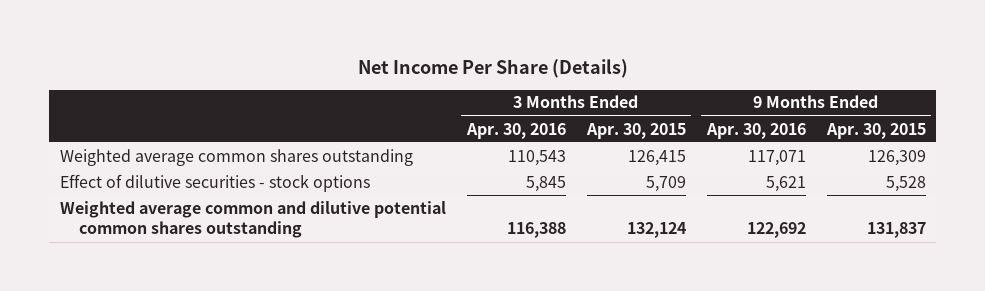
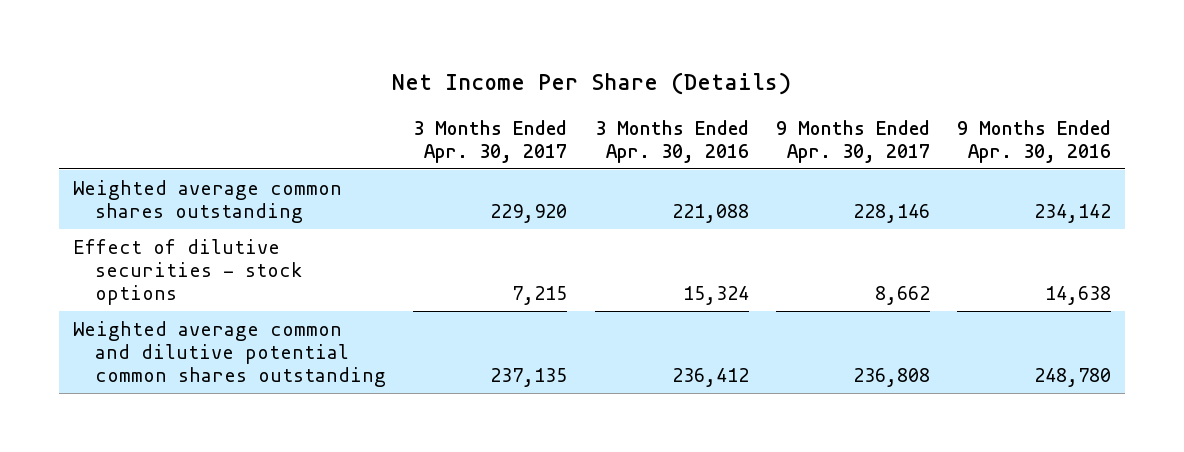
[585,122,686,139] Apr. 30, 2015 -> none
[825,122,926,139] Apr. 30, 2015 -> none
none -> [413,119,568,164] 3 Months Ended Apr. 30, 2017
none -> [776,119,931,164] 9 Months Ended Apr. 30, 2017
[507,149,566,166] 110,543 -> [671,203,749,223] 221,088
[747,149,806,166] 117,071 -> [1034,203,1112,223] 234,142
[525,175,566,192] 5,845 -> [682,286,749,306] 15,324
[765,175,806,192] 5,621 -> [1045,286,1112,306] 14,638
[506,222,566,239] 116,388 -> [671,368,749,388] 236,412
[746,222,806,239] 122,692 -> [1034,368,1112,388] 248,780

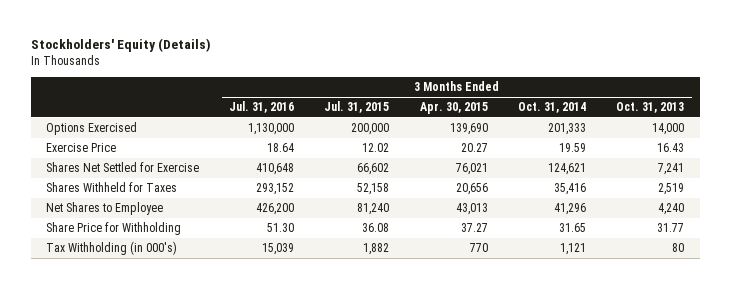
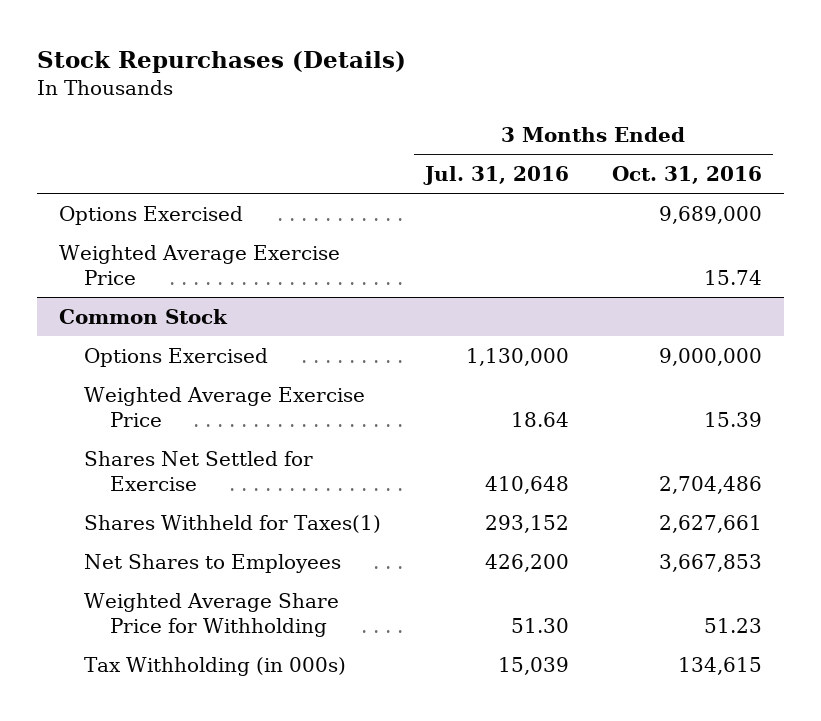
[30,38,211,53] Stockholders' Equity (Details) -> [37,51,407,74] Stock Repurchases (Details)
[324,101,390,114] Jul. 31, 2015 -> none
[419,102,488,115] Apr. 30, 2015 -> none
[518,102,587,114] Oct. 31, 2014 -> none
[616,102,685,114] Oct. 31, 2013 -> none
none -> [611,165,762,184] Oct. 31, 2016
none -> [59,205,244,225] Options Exercised
none -> [59,244,341,285] Weighted Average Exercise Price
none -> [59,308,229,324] Common Stock
[45,143,116,153] Exercise Price -> [84,386,366,427] Weighted Average Exercise Price
[45,182,177,193] Shares Withheld for Taxes -> [84,514,382,533] Shares Withheld for Taxes(1)
[45,202,163,216] Net Shares to Employee -> [84,553,342,573] Net Shares to Employees
[45,222,181,236] Share Price for Withholding -> [84,592,340,637] Weighted Average Share Price for Withholding
[45,241,177,256] Tax Withholding (in 000's) -> [84,656,347,676] Tax Withholding (in 000s)

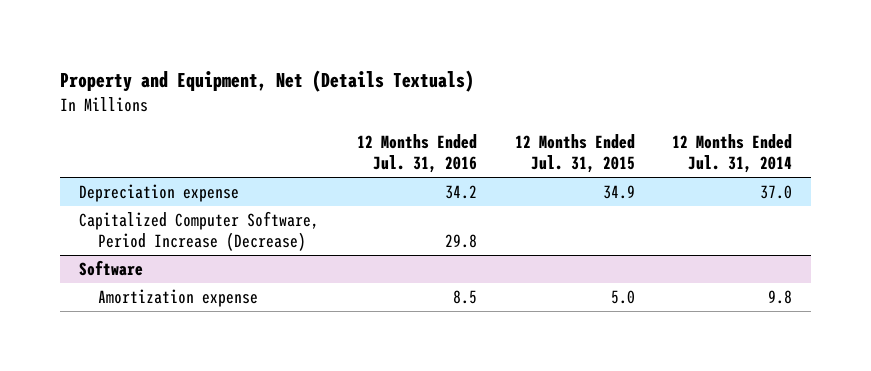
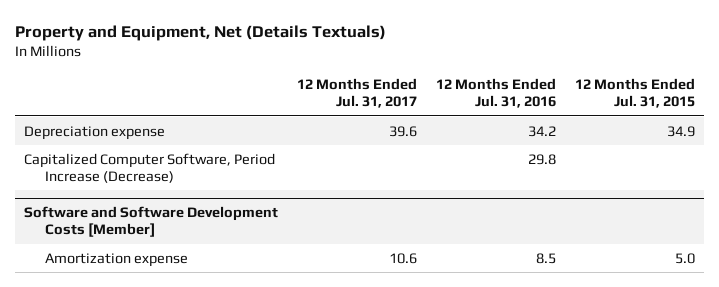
[672,134,793,174] 12 Months Ended Jul. 31, 2014 -> none
none -> [297,78,418,109] 12 Months Ended Jul. 31, 2017
[79,260,144,277] Software -> [24,206,279,238] Software and Software Development Costs [Member]

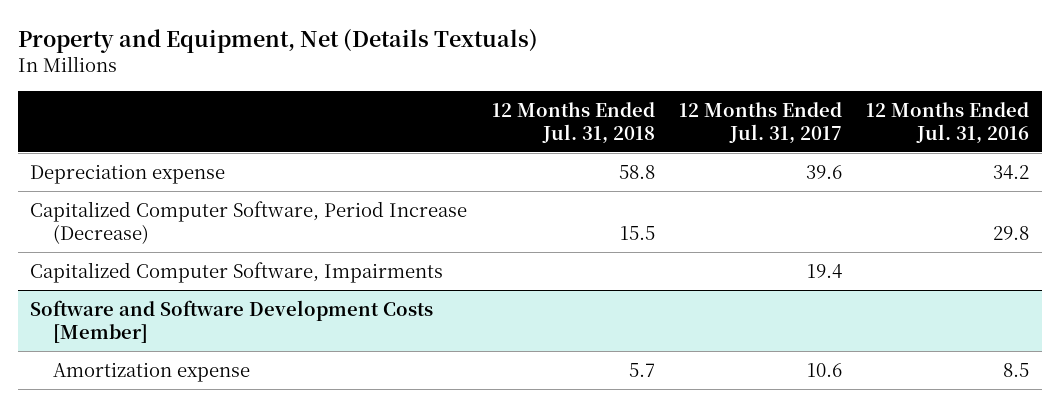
[574,78,695,109] 12 Months Ended Jul. 31, 2015 -> none
none -> [491,101,655,144] 12 Months Ended Jul. 31, 2018
none -> [30,261,444,283] Capitalized Computer Software, Impairments

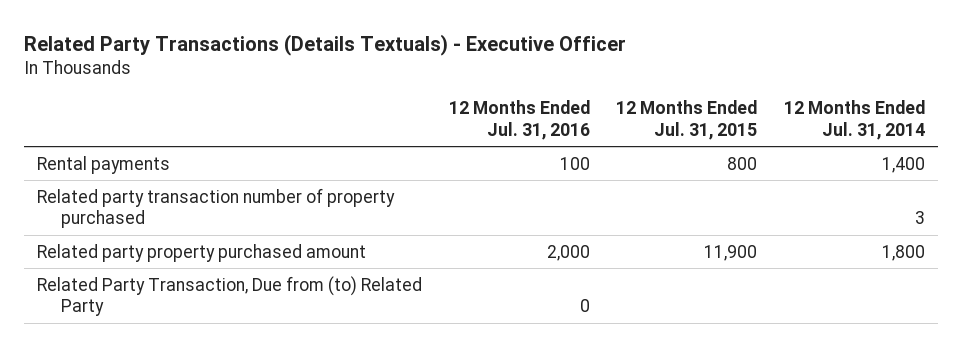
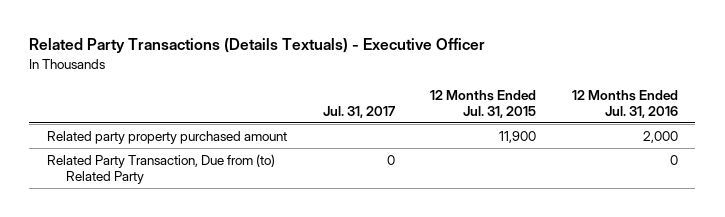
[783,100,925,140] 12 Months Ended Jul. 31, 2014 -> none
none -> [322,105,395,118] Jul. 31, 2017
[37,155,171,174] Rental payments -> none
[37,187,396,229] Related party transaction number of property purchased -> none

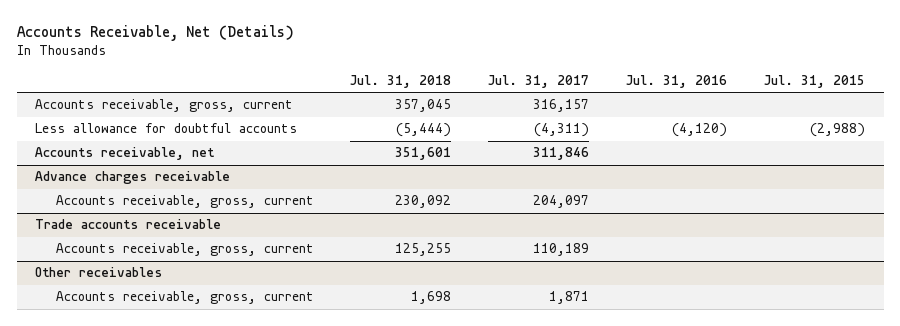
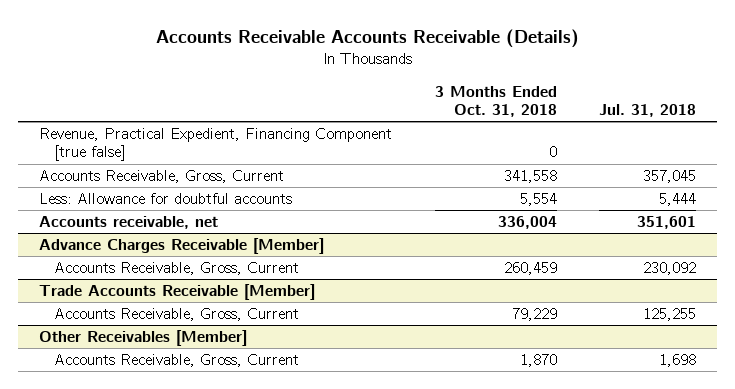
[16,25,294,42] Accounts Receivable, Net (Details) -> [155,28,579,48] Accounts Receivable Accounts Receivable (Details)
[488,74,590,88] Jul. 31, 2017 -> none
[626,74,728,88] Jul. 31, 2016 -> none
[764,74,866,88] Jul. 31, 2015 -> none
none -> [434,85,557,117] 3 Months Ended Oct. 31, 2018
none -> [39,128,393,162] Revenue, Practical Expedient, Financing Component [true false]
[35,99,294,113] Accounts receivable, gross, current -> [39,170,285,184] Accounts Receivable, Gross, Current
[35,123,298,134] Less allowance for doubtful accounts -> [39,193,293,205] Less: Allowance for doubtful accounts
[396,123,452,138] (5,444) -> [658,193,696,207] 5,444
[35,171,231,185] Advance charges receivable -> [39,238,325,255] Advance Charges Receivable [Member]
[55,195,314,209] Accounts receivable, gross, current -> [53,262,299,276] Accounts Receivable, Gross, Current
[35,219,222,230] Trade accounts receivable -> [39,284,316,301] Trade Accounts Receivable [Member]
[55,243,314,257] Accounts receivable, gross, current -> [53,308,299,322] Accounts Receivable, Gross, Current
[35,267,163,278] Other receivables -> [39,330,248,347] Other Receivables [Member]
[55,291,314,305] Accounts receivable, gross, current -> [53,354,299,368] Accounts Receivable, Gross, Current

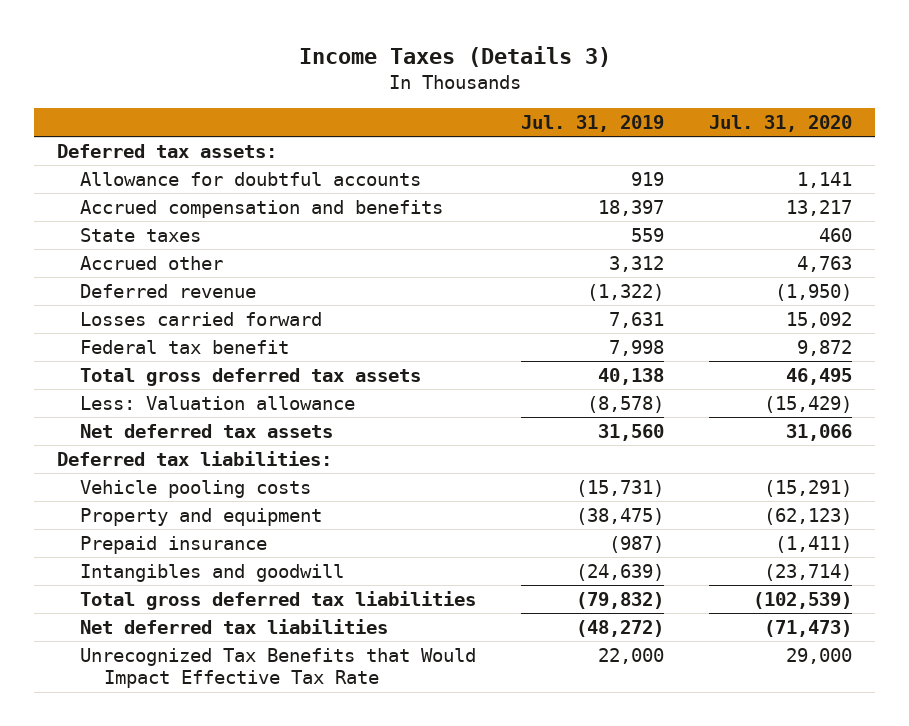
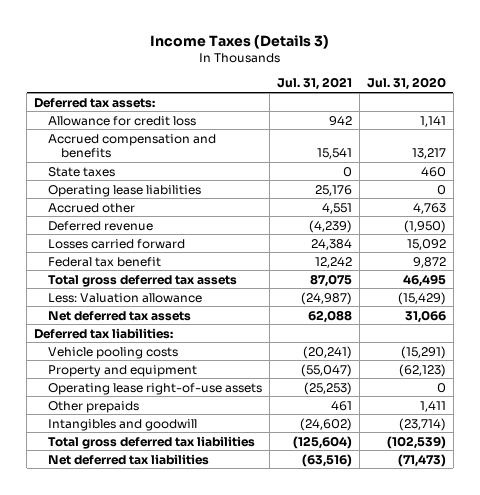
[521,115,665,133] Jul. 31, 2019 -> none
none -> [276,77,352,91] Jul. 31, 2021
[80,172,422,187] Allowance for doubtful accounts -> [47,115,196,126] Allowance for credit loss
none -> [47,184,201,197] Operating lease liabilities
[80,536,268,555] Prepaid insurance -> none
none -> [47,382,262,395] Operating lease right-of-use assets
none -> [47,400,139,413] Other prepaids
[80,648,477,689] Unrecognized Tax Benefits that Would Impact Effective Tax Rate -> none

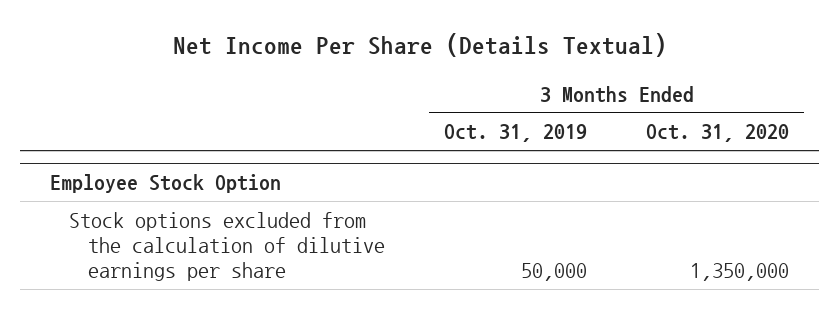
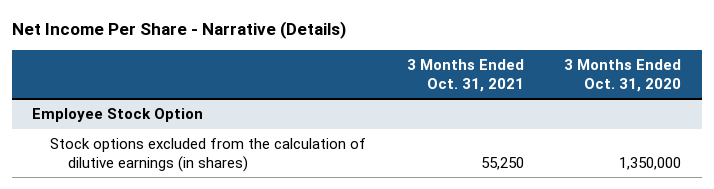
[172,33,667,58] Net Income Per Share (Details Textual) -> [12,21,347,40] Net Income Per Share - Narrative (Details)
[444,124,588,143] Oct. 31, 2019 -> none
none -> [406,58,524,92] 3 Months Ended Oct. 31, 2021
[68,211,385,281] Stock options excluded from the calculation of dilutive earnings per share -> [50,138,367,172] Stock options excluded from the calculation of dilutive earnings (in shares)

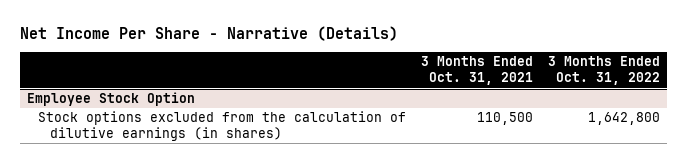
[564,58,682,92] 3 Months Ended Oct. 31, 2020 -> none
none -> [547,56,660,86] 3 Months Ended Oct. 31, 2022
[480,156,524,170] 55,250 -> [476,112,533,126] 110,500

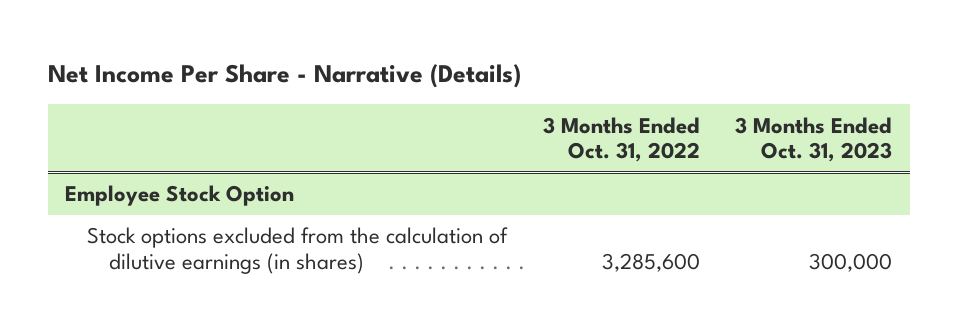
[420,56,533,86] 3 Months Ended Oct. 31, 2021 -> none
none -> [735,116,893,163] 3 Months Ended Oct. 31, 2023
[587,112,660,126] 1,642,800 -> [601,252,700,272] 3,285,600

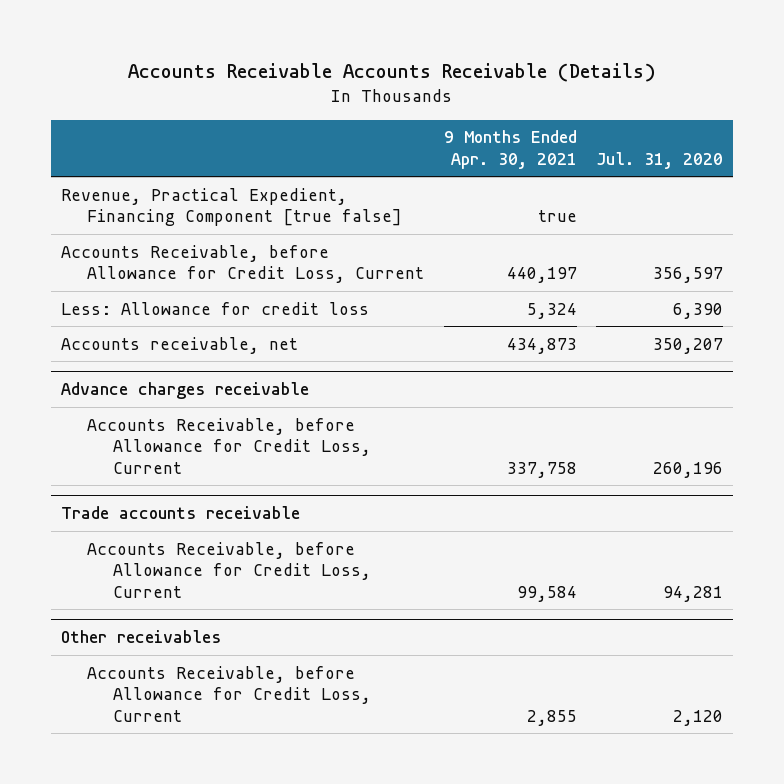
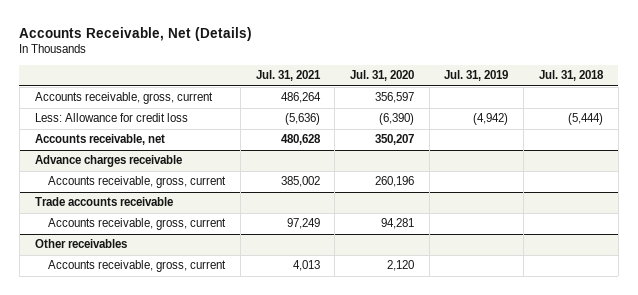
[128,63,657,83] Accounts Receivable Accounts Receivable (Details) -> [19,26,253,41] Accounts Receivable, Net (Details)
[443,130,577,170] 9 Months Ended Apr. 30, 2021 -> none
none -> [255,70,321,82] Jul. 31, 2021
none -> [444,70,509,82] Jul. 31, 2019
none -> [538,70,604,82] Jul. 31, 2018
[61,187,403,227] Revenue, Practical Expedient, Financing Component [true false] -> none
[61,244,425,284] Accounts Receivable, before Allowance for Credit Loss, Current -> [34,92,213,105] Accounts receivable, gross, current
[673,302,724,319] 6,390 -> [378,113,414,126] (6,390)
[87,417,372,475] Accounts Receivable, before Allowance for Credit Loss, Current -> [48,176,227,189] Accounts receivable, gross, current
[87,541,372,599] Accounts Receivable, before Allowance for Credit Loss, Current -> [48,218,227,231] Accounts receivable, gross, current
[87,665,372,723] Accounts Receivable, before Allowance for Credit Loss, Current -> [48,260,227,273] Accounts receivable, gross, current

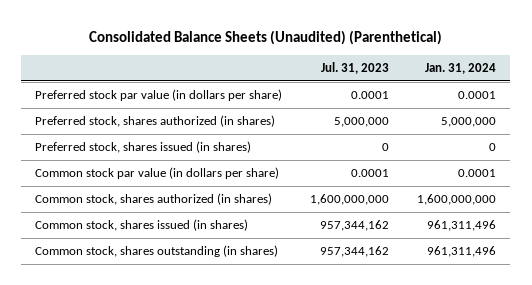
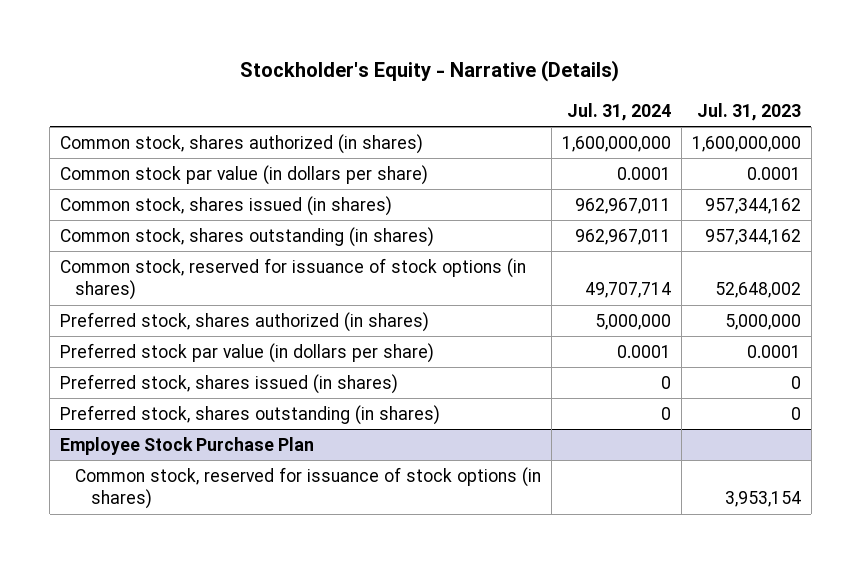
[88,29,442,45] Consolidated Balance Sheets (Unaudited) (Parenthetical) -> [240,60,620,83] Stockholder's Equity - Narrative (Details)
[425,62,497,74] Jan. 31, 2024 -> none
none -> [567,102,672,121] Jul. 31, 2024
[35,167,280,180] Common stock par value (in dollars per share) -> [60,164,429,185] Common stock par value (in dollars per share)
none -> [60,257,527,301] Common stock, reserved for issuance of stock options (in shares)
[35,115,276,128] Preferred stock, shares authorized (in shares) -> [60,311,430,332] Preferred stock, shares authorized (in shares)
[35,89,283,102] Preferred stock par value (in dollars per share) -> [60,342,435,363] Preferred stock par value (in dollars per share)
[35,141,252,154] Preferred stock, shares issued (in shares) -> [60,373,399,394] Preferred stock, shares issued (in shares)
none -> [60,404,441,425] Preferred stock, shares outstanding (in shares)
none -> [60,436,315,455] Employee Stock Purchase Plan
none -> [75,466,542,510] Common stock, reserved for issuance of stock options (in shares)

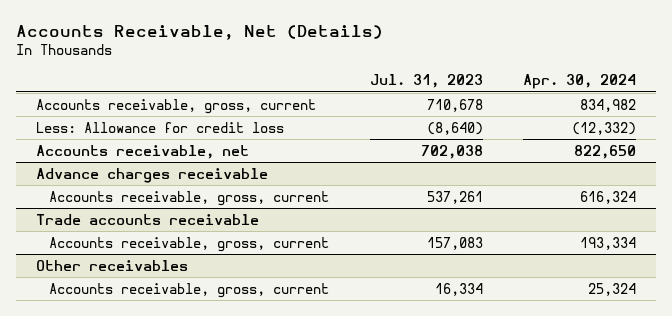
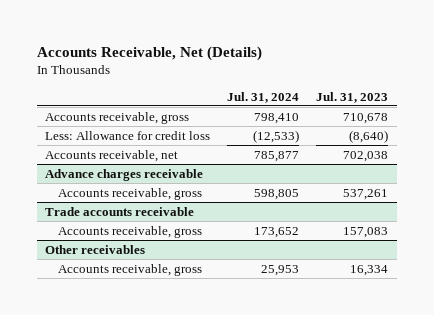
[522,74,636,90] Apr. 30, 2024 -> none
none -> [227,91,300,103] Jul. 31, 2024
[36,98,317,114] Accounts receivable, gross, current -> [45,111,190,124] Accounts receivable, gross
[49,190,330,206] Accounts receivable, gross, current -> [57,187,202,200] Accounts receivable, gross
[49,236,330,252] Accounts receivable, gross, current -> [57,225,202,238] Accounts receivable, gross
[49,282,330,298] Accounts receivable, gross, current -> [57,263,202,276] Accounts receivable, gross

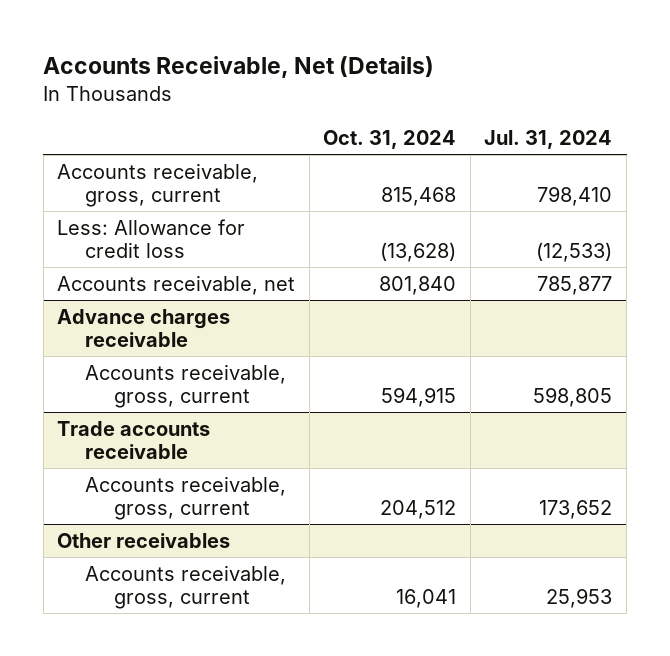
[316,91,389,103] Jul. 31, 2023 -> none
none -> [323,130,457,150] Oct. 31, 2024
[45,111,190,124] Accounts receivable, gross -> [57,162,259,208] Accounts receivable, gross, current
[57,187,202,200] Accounts receivable, gross -> [85,363,287,409] Accounts receivable, gross, current
[57,225,202,238] Accounts receivable, gross -> [85,475,287,521] Accounts receivable, gross, current
[57,263,202,276] Accounts receivable, gross -> [85,564,287,610] Accounts receivable, gross, current

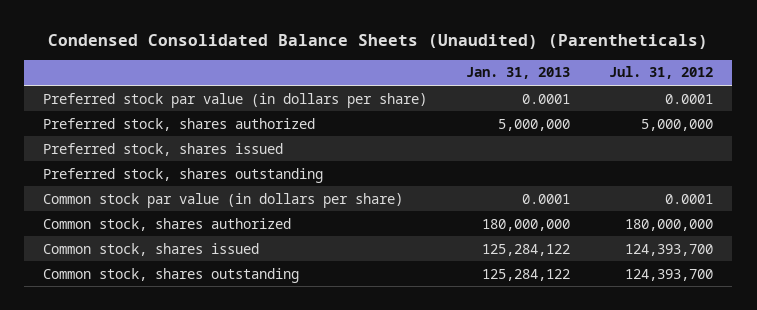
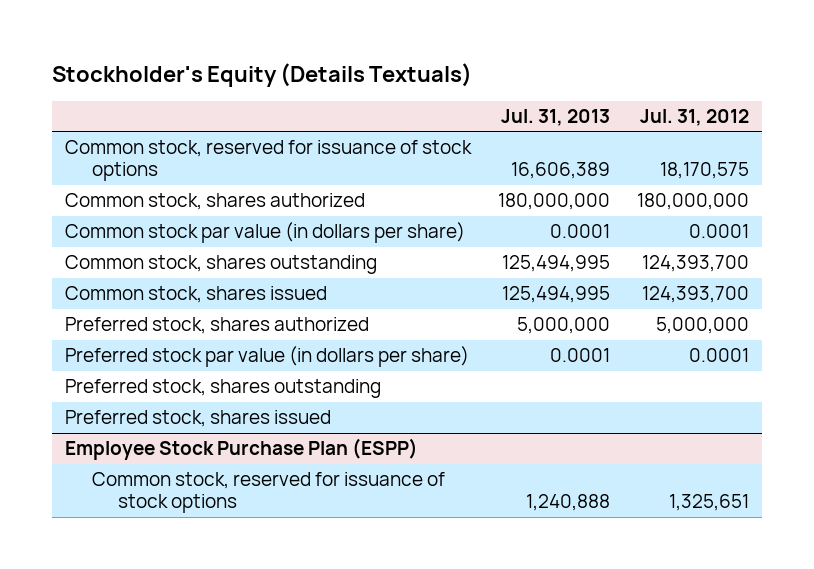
[48,33,709,49] Condensed Consolidated Balance Sheets (Unaudited) (Parentheticals) -> [51,62,472,87] Stockholder's Equity (Details Textuals)
[466,67,571,80] Jan. 31, 2013 -> none
none -> [500,108,610,126] Jul. 31, 2013
none -> [65,140,473,182] Common stock, reserved for issuance of stock options
[43,192,404,208] Common stock par value (in dollars per share) -> [65,222,466,244] Common stock par value (in dollars per share)
[43,242,260,256] Common stock, shares issued -> [65,286,328,304] Common stock, shares issued
[43,117,316,131] Preferred stock, shares authorized -> [65,317,370,335] Preferred stock, shares authorized
[43,92,428,108] Preferred stock par value (in dollars per share) -> [65,346,470,368] Preferred stock par value (in dollars per share)
[43,167,324,183] Preferred stock, shares outstanding -> [65,379,382,399] Preferred stock, shares outstanding
[43,142,284,156] Preferred stock, shares issued -> [65,410,332,428] Preferred stock, shares issued
none -> [65,438,419,461] Employee Stock Purchase Plan (ESPP)
none -> [91,472,445,514] Common stock, reserved for issuance of stock options

